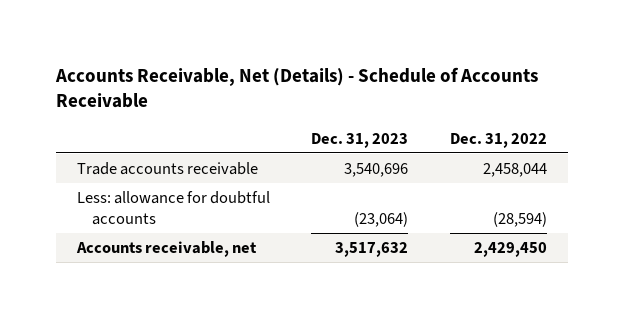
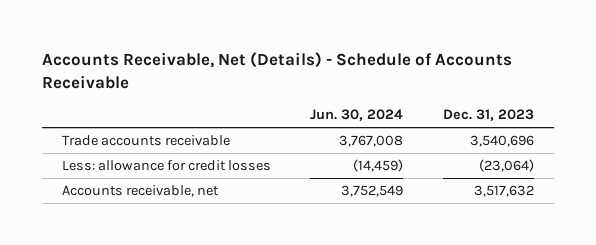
[449,132,547,148] Dec. 31, 2022 -> none
none -> [310,109,404,122] Jun. 30, 2024
[76,190,270,226] Less: allowance for doubtful accounts -> [61,160,271,172] Less: allowance for credit losses

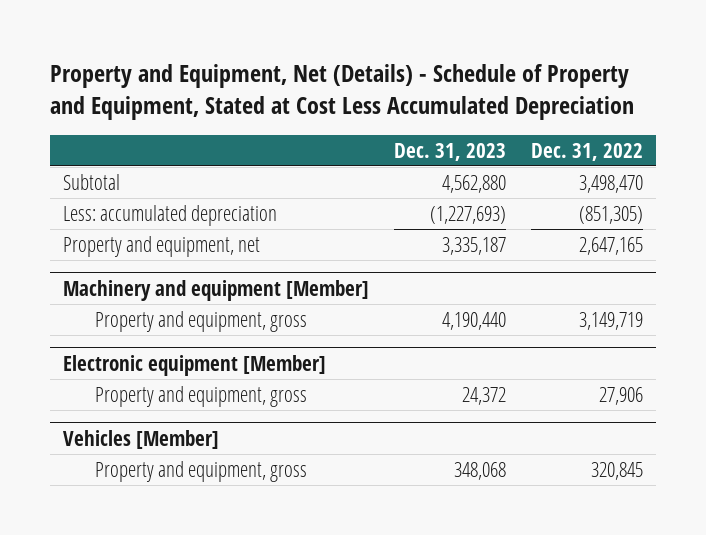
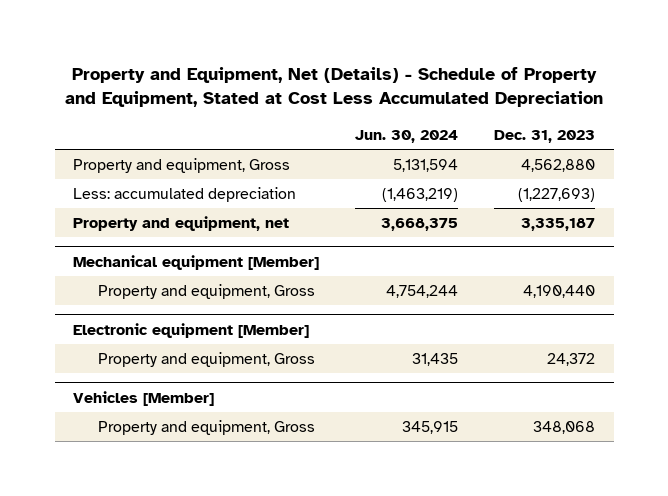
[531,142,644,161] Dec. 31, 2022 -> none
none -> [355,129,459,143] Jun. 30, 2024
[62,173,120,190] Subtotal -> [73,158,291,174] Property and equipment, Gross
[62,279,369,301] Machinery and equipment [Member] -> [73,254,320,270] Mechanical equipment [Member]
[95,310,308,332] Property and equipment, gross -> [97,284,315,300] Property and equipment, Gross
[95,385,308,407] Property and equipment, gross -> [97,352,315,368] Property and equipment, Gross
[95,460,308,482] Property and equipment, gross -> [97,420,315,436] Property and equipment, Gross

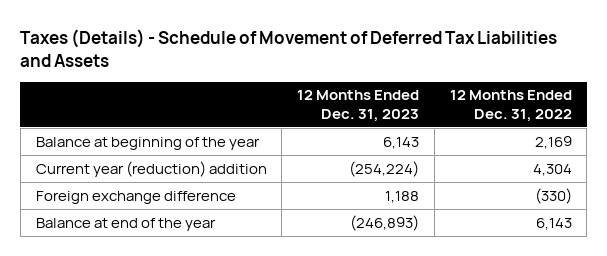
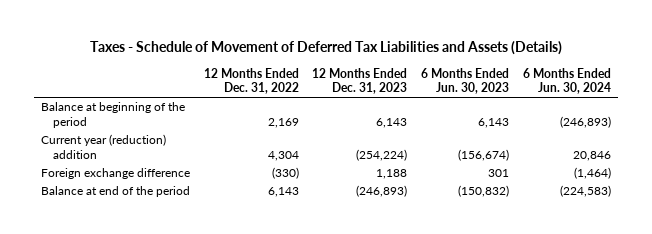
[20,28,558,67] Taxes (Details) - Schedule of Movement of Deferred Tax Liabilities and Assets -> [89,41,562,56] Taxes - Schedule of Movement of Deferred Tax Liabilities and Assets (Details)
none -> [420,67,509,95] 6 Months Ended Jun. 30, 2023
none -> [522,67,611,95] 6 Months Ended Jun. 30, 2024
[35,136,260,150] Balance at beginning of the year -> [40,102,185,129] Balance at beginning of the period
[35,217,216,231] Balance at end of the year -> [40,186,190,198] Balance at end of the period

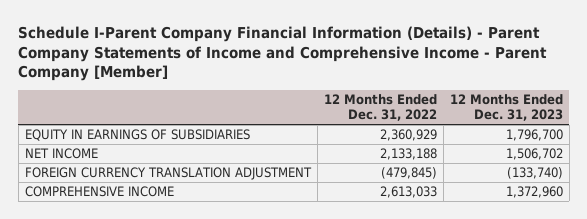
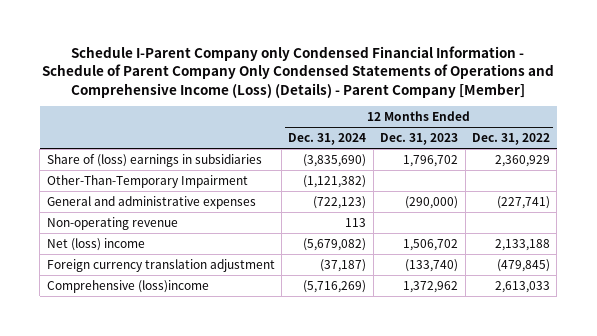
[18,25,548,82] Schedule I-Parent Company Financial Information (Details) - Parent Company Statements of Income and Comprehensive Income - Parent Company [Member] -> [42,46,555,98] Schedule I-Parent Company only Condensed Financial Information - Schedule of Parent Company Only Condensed Statements of Operations and Comprehensive Income (Loss) (Details) - Parent Company [Member]
none -> [288,132,367,145] Dec. 31, 2024
[24,129,250,142] EQUITY IN EARNINGS OF SUBSIDIARIES -> [46,153,262,167] Share of (loss) earnings in subsidiaries
[505,129,563,142] 1,796,700 -> [403,154,459,167] 1,796,702
none -> [46,174,248,188] Other-Than-Temporary Impairment
none -> [46,195,256,209] General and administrative expenses
none -> [46,216,178,230] Non-operating revenue
[24,148,98,160] NET INCOME -> [46,237,145,251] Net (loss) income
[24,167,312,181] FOREIGN CURRENCY TRANSLATION ADJUSTMENT -> [46,258,275,272] Foreign currency translation adjustment
[24,186,174,198] COMPREHENSIVE INCOME -> [46,279,209,293] Comprehensive (loss)income
[505,186,563,199] 1,372,960 -> [403,280,459,293] 1,372,962

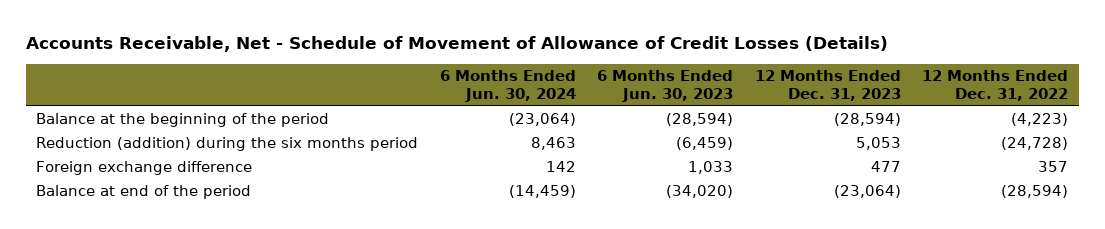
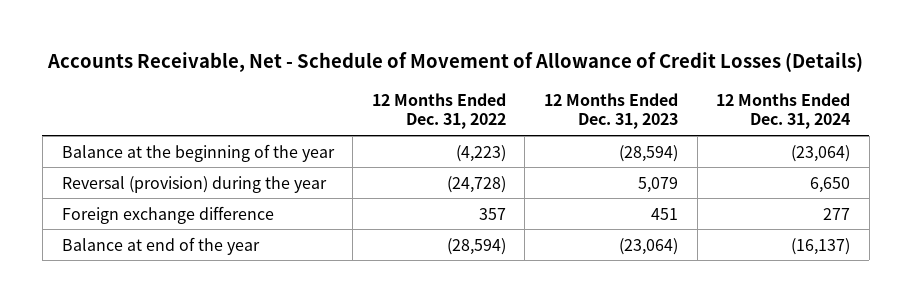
[439,69,576,103] 6 Months Ended Jun. 30, 2024 -> none
[597,69,734,103] 6 Months Ended Jun. 30, 2023 -> none
none -> [716,92,851,130] 12 Months Ended Dec. 31, 2024
[36,113,330,128] Balance at the beginning of the period -> [61,143,335,162] Balance at the beginning of the year
[36,137,419,152] Reduction (addition) during the six months period -> [61,175,327,193] Reversal (provision) during the year
[855,137,901,151] 5,053 -> [638,176,679,193] 5,079
[870,161,901,173] 477 -> [651,207,679,220] 451
[36,185,252,200] Balance at end of the period -> [61,236,260,255] Balance at end of the year

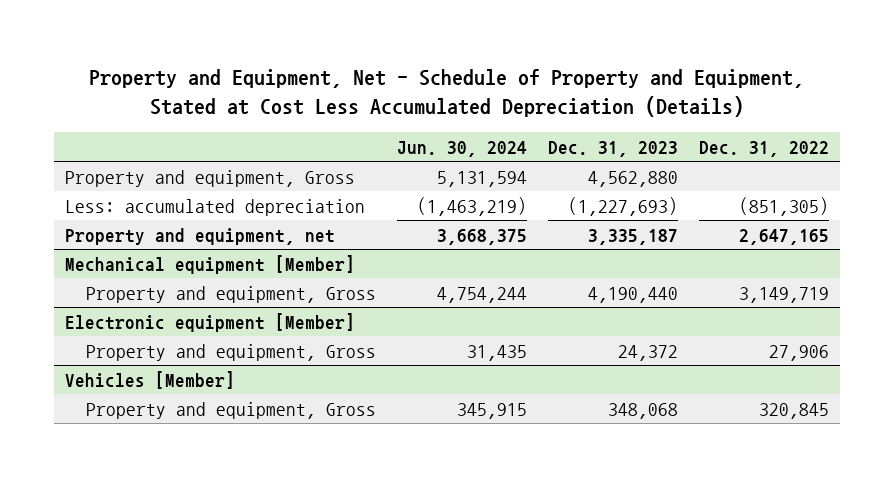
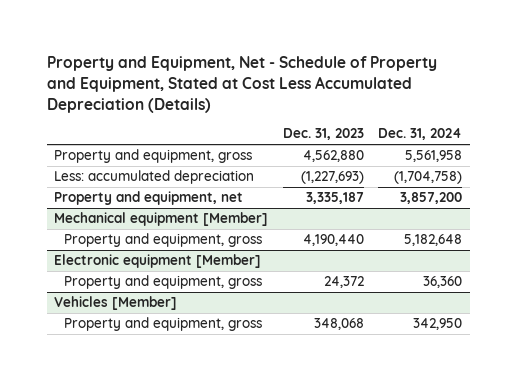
[397,140,528,157] Jun. 30, 2024 -> none
[699,140,830,157] Dec. 31, 2022 -> none
none -> [378,128,463,141] Dec. 31, 2024
[64,169,355,187] Property and equipment, Gross -> [54,149,253,164] Property and equipment, gross
[85,285,376,303] Property and equipment, Gross -> [64,233,263,248] Property and equipment, gross
[85,343,376,361] Property and equipment, Gross -> [64,275,263,290] Property and equipment, gross
[85,401,376,419] Property and equipment, Gross -> [64,317,263,332] Property and equipment, gross

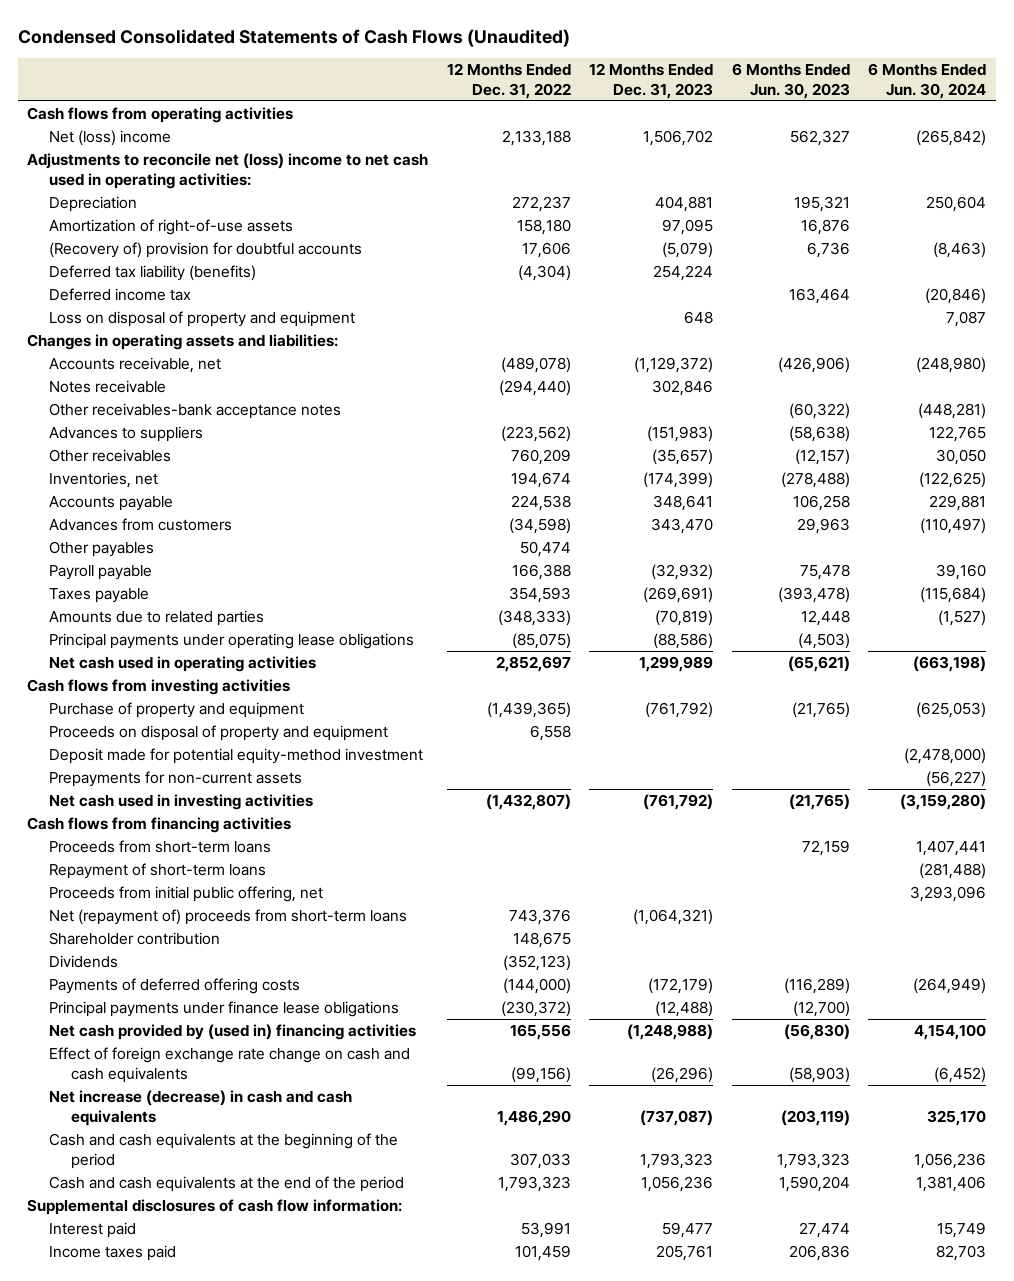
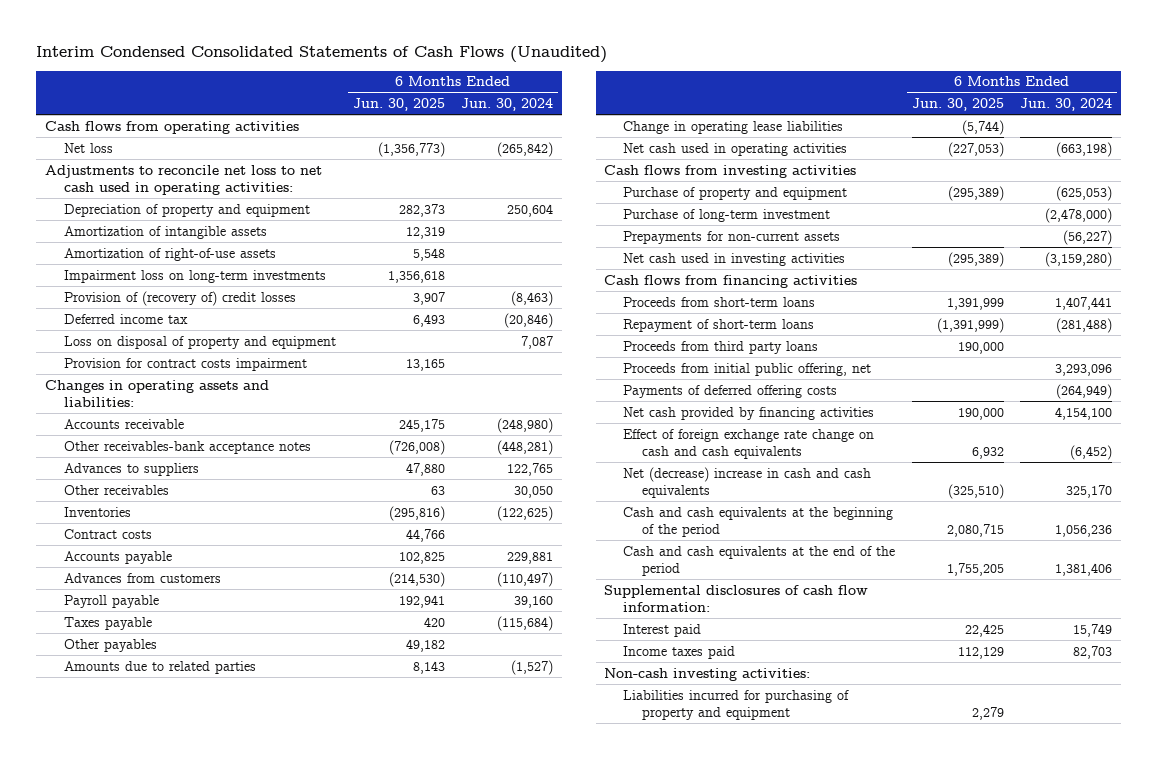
[18,28,571,47] Condensed Consolidated Statements of Cash Flows (Unaudited) -> [36,46,608,64] Interim Condensed Consolidated Statements of Cash Flows (Unaudited)
[446,63,571,99] 12 Months Ended Dec. 31, 2022 -> none
[589,63,714,99] 12 Months Ended Dec. 31, 2023 -> none
[731,63,850,99] 6 Months Ended Jun. 30, 2023 -> none
none -> [352,98,445,112] Jun. 30, 2025
[49,130,172,147] Net (loss) income -> [63,142,113,153] Net loss
[27,153,429,189] Adjustments to reconcile net (loss) income to net cash used in operating activities: -> [44,164,322,195] Adjustments to reconcile net loss to net cash used in operating activities:
[49,196,138,213] Depreciation -> [63,203,310,217] Depreciation of property and equipment
none -> [63,225,267,239] Amortization of intangible assets
[49,265,257,282] Deferred tax liability (benefits) -> none
none -> [63,269,326,283] Impairment loss on long-term investments
[49,242,363,259] (Recovery of) provision for doubtful accounts -> [63,290,296,306] Provision of (recovery of) credit losses
none -> [63,357,307,371] Provision for contract costs impairment
[49,380,167,394] Notes receivable -> none
[49,357,222,374] Accounts receivable, net -> [63,418,184,429] Accounts receivable
[49,472,159,489] Inventories, net -> [63,506,131,517] Inventories
none -> [63,528,152,539] Contract costs
[49,541,155,558] Other payables -> [63,638,157,652] Other payables
[49,633,415,650] Principal payments under operating lease obligations -> [622,120,843,134] Change in operating lease liabilities
[49,725,389,742] Proceeds on disposal of property and equipment -> none
[49,748,424,765] Deposit made for potential equity-method investment -> [622,208,830,222] Purchase of long-term investment
none -> [622,340,818,354] Proceeds from third party loans
[49,909,408,926] Net (repayment of) proceeds from short-term loans -> none
[49,932,221,946] Shareholder contribution -> none
[49,955,119,969] Dividends -> none
[49,1001,400,1018] Principal payments under finance lease obligations -> none
[49,1024,417,1041] Net cash provided by (used in) financing activities -> [622,406,874,420] Net cash provided by financing activities
[49,1090,353,1126] Net increase (decrease) in cash and cash equivalents -> [622,466,871,498] Net (decrease) increase in cash and cash equivalents
none -> [603,667,810,681] Non-cash investing activities:
none -> [622,689,849,720] Liabilities incurred for purchasing of property and equipment

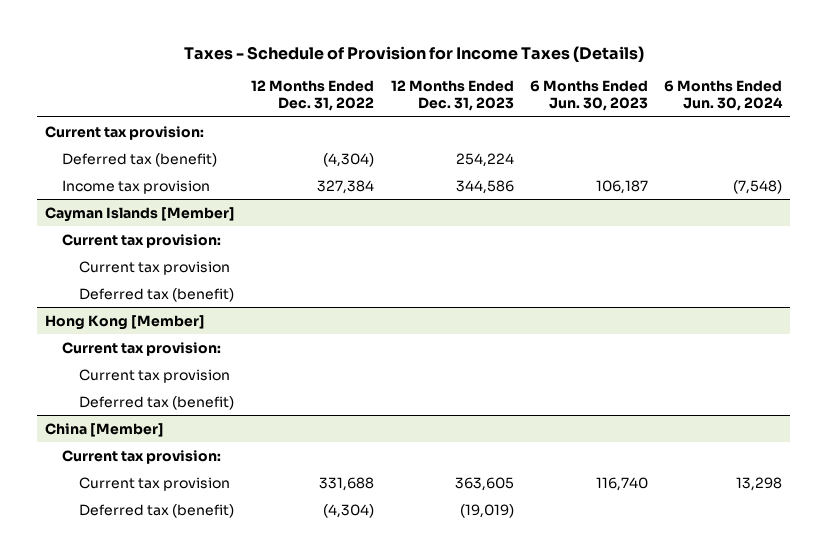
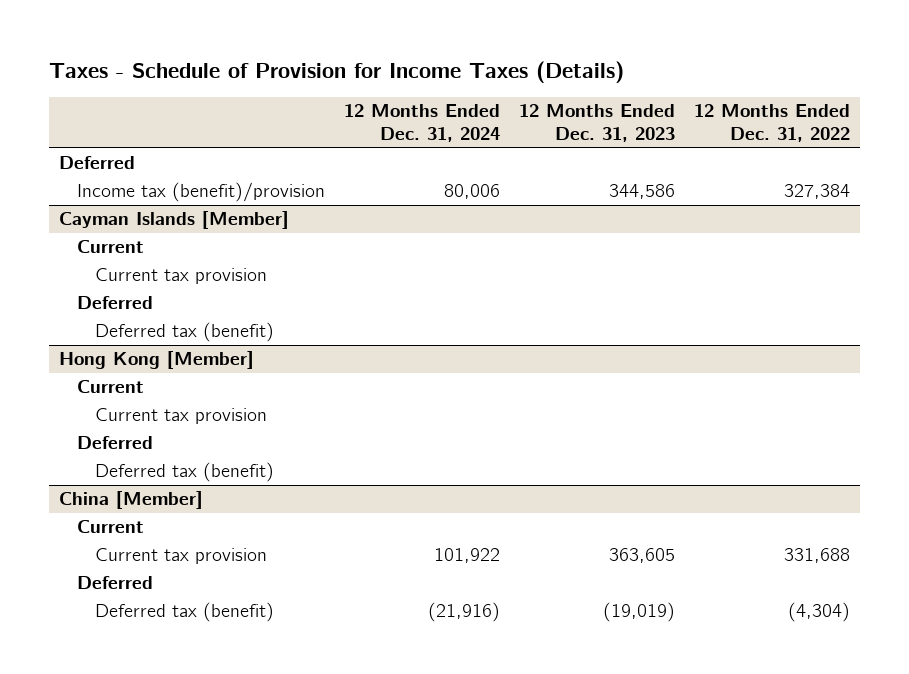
[529,80,648,112] 6 Months Ended Jun. 30, 2023 -> none
[663,80,783,112] 6 Months Ended Jun. 30, 2024 -> none
none -> [343,104,500,143] 12 Months Ended Dec. 31, 2024
[45,125,205,140] Current tax provision: -> none
[61,152,217,167] Deferred tax (benefit) -> none
none -> [58,156,135,170] Deferred
[61,179,210,194] Income tax provision -> [76,182,325,203] Income tax (benefit)/provision
[61,233,221,248] Current tax provision: -> none
none -> [76,240,144,254] Current
none -> [76,296,153,310] Deferred
[61,341,221,356] Current tax provision: -> none
none -> [76,380,144,394] Current
none -> [76,436,153,450] Deferred
[61,449,221,464] Current tax provision: -> none
none -> [76,520,144,534] Current
none -> [76,576,153,590] Deferred

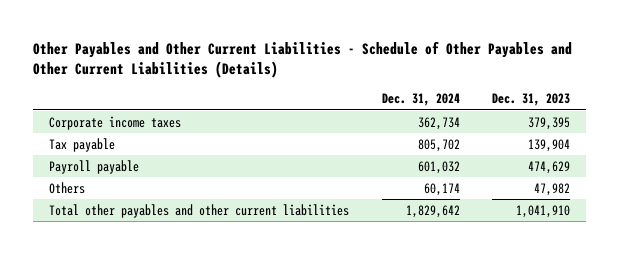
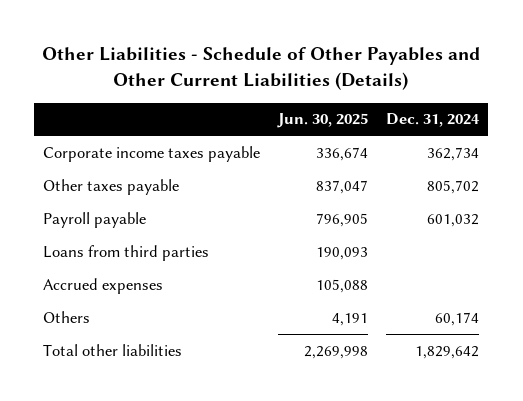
[33,40,573,79] Other Payables and Other Current Liabilities - Schedule of Other Payables and Other Current Liabilities (Details) -> [42,47,481,90] Other Liabilities - Schedule of Other Payables and Other Current Liabilities (Details)
[492,93,571,107] Dec. 31, 2023 -> none
none -> [277,113,369,129] Jun. 30, 2025
[49,115,182,130] Corporate income taxes -> [43,145,261,162] Corporate income taxes payable
[49,137,116,152] Tax payable -> [43,178,180,195] Other taxes payable
none -> [43,244,210,261] Loans from third parties
none -> [43,277,164,294] Accrued expenses
[49,203,350,218] Total other payables and other current liabilities -> [43,343,183,356] Total other liabilities

